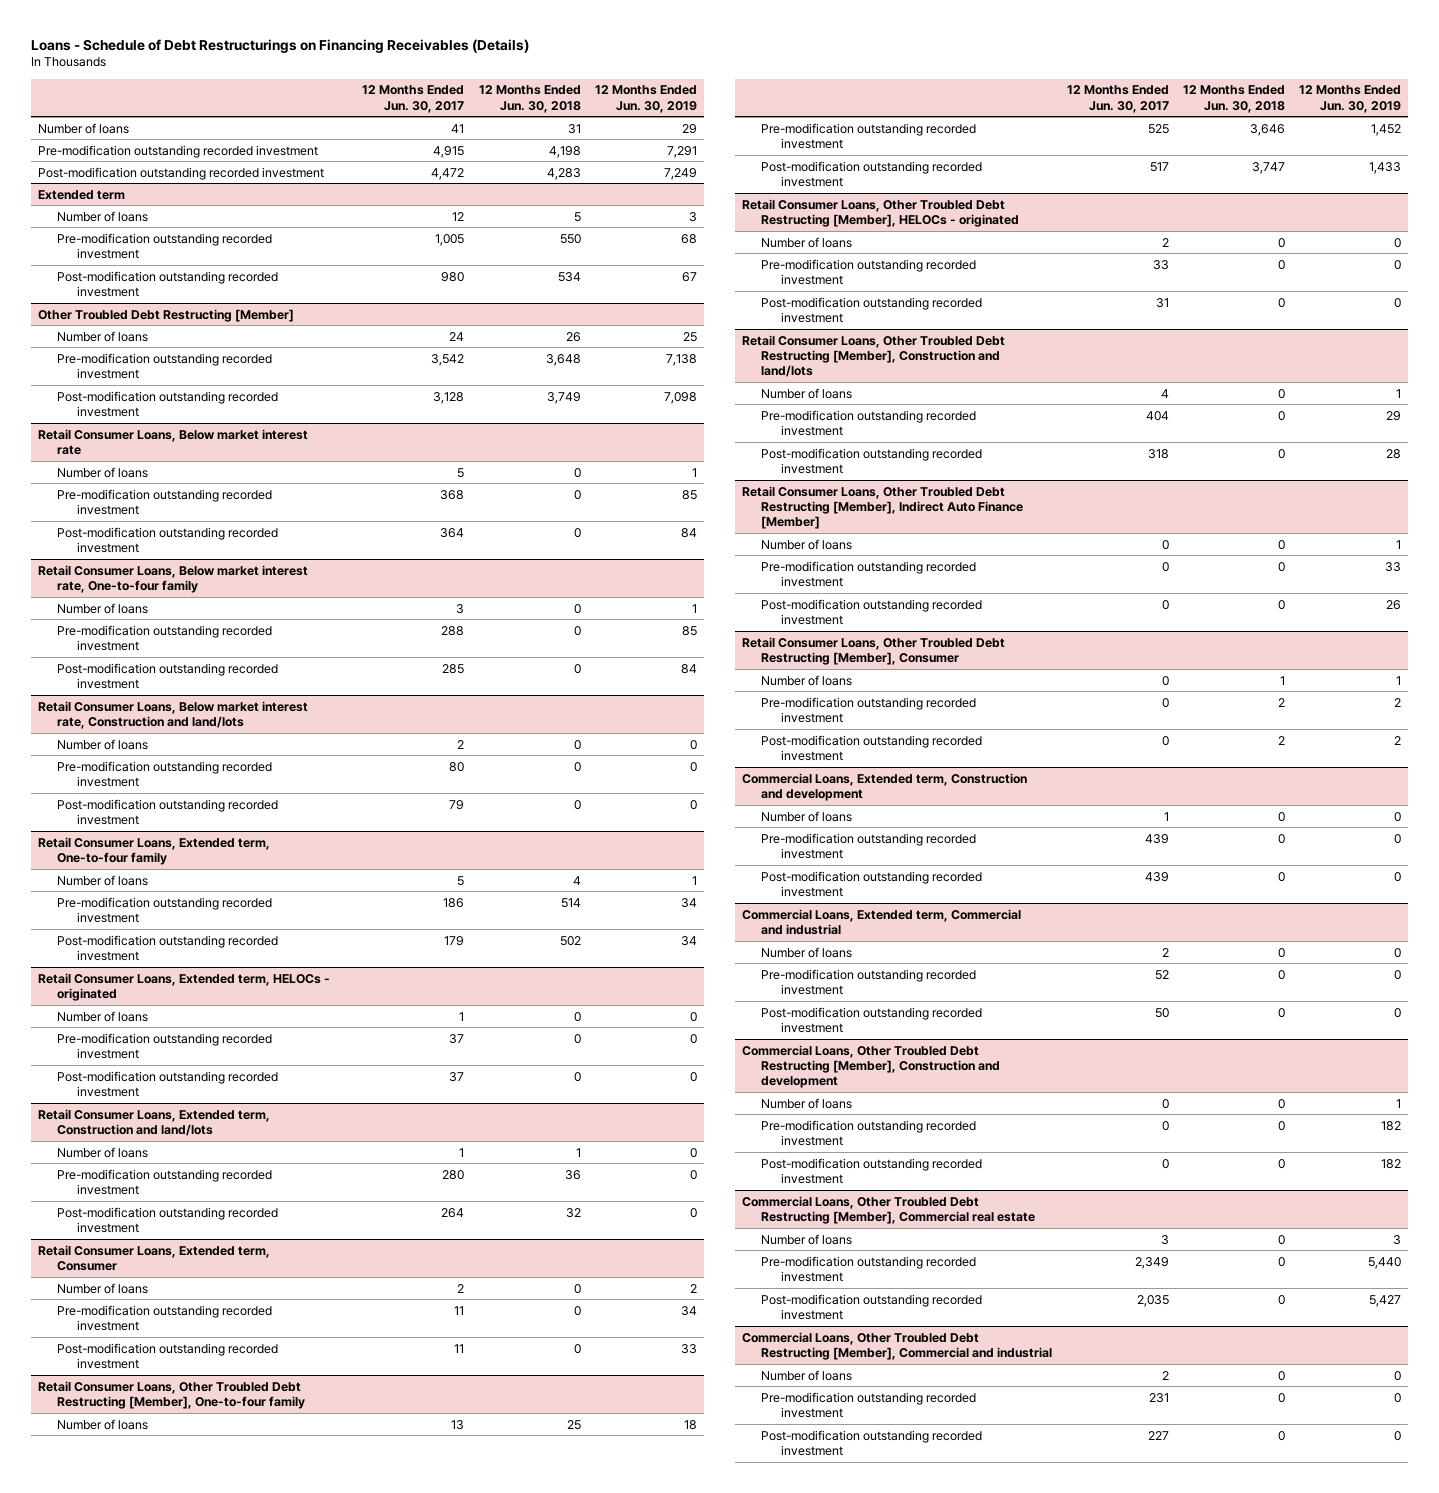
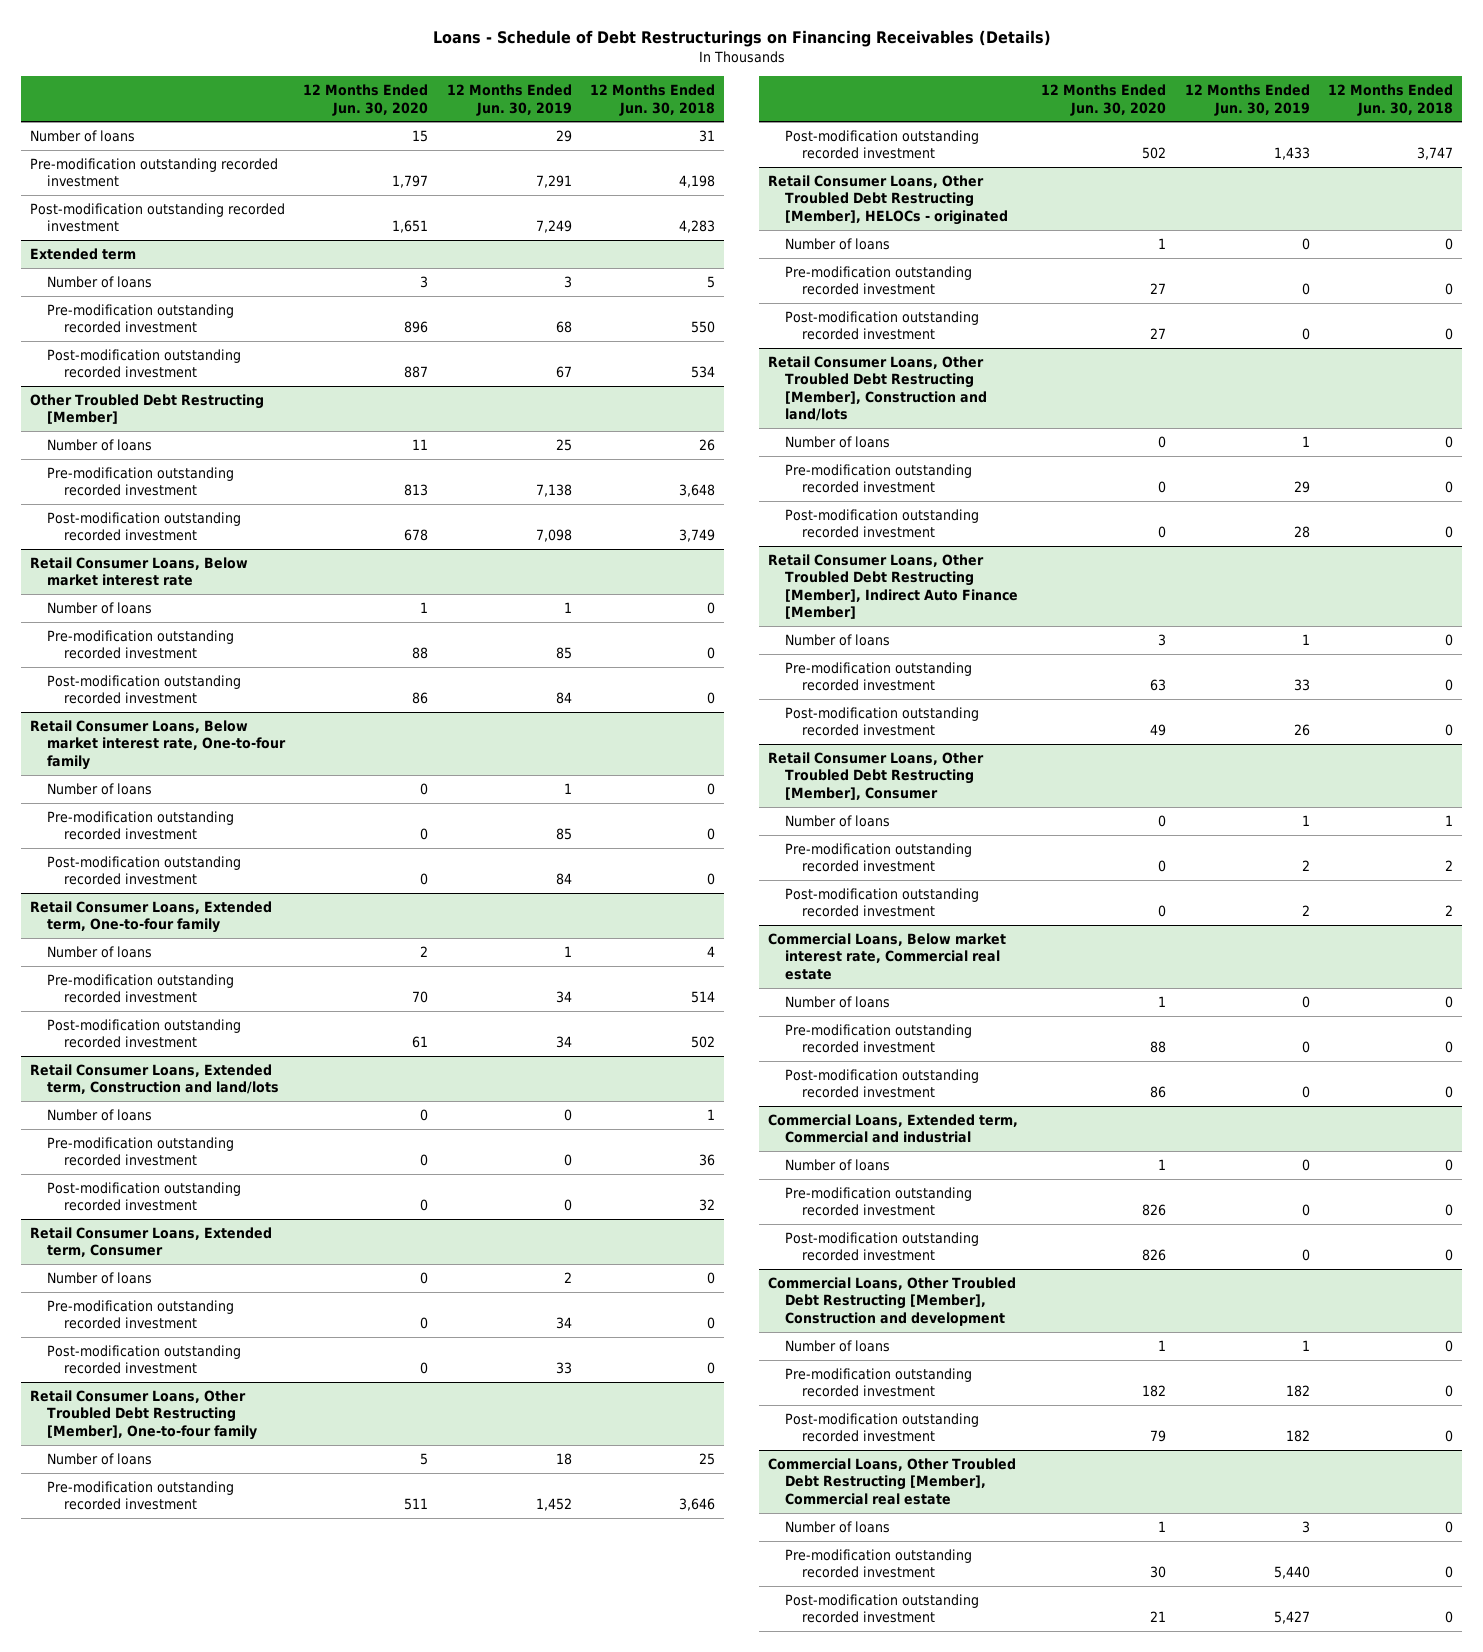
[362,85,465,113] 12 Months Ended Jun. 30, 2017 -> none
none -> [303,84,429,116] 12 Months Ended Jun. 30, 2020
[37,700,308,729] Retail Consumer Loans, Below market interest rate, Construction and land/lots -> none
[57,738,149,750] Number of loans -> none
[57,760,273,787] Pre-modification outstanding recorded investment -> none
[57,798,279,825] Post-modification outstanding recorded investment -> none
[37,972,330,1001] Retail Consumer Loans, Extended term, HELOCs - originated -> none
[57,1010,149,1022] Number of loans -> none
[57,1032,273,1059] Pre-modification outstanding recorded investment -> none
[57,1070,279,1097] Post-modification outstanding recorded investment -> none
[741,772,1027,801] Commercial Loans, Extended term, Construction and development -> none
none -> [768,933,1007,980] Commercial Loans, Below market interest rate, Commercial real estate
[741,1331,1053,1360] Commercial Loans, Other Troubled Debt Restructing [Member], Commercial and industrial -> none
[761,1369,853,1381] Number of loans -> none
[761,1391,977,1418] Pre-modification outstanding recorded investment -> none
[761,1429,983,1456] Post-modification outstanding recorded investment -> none

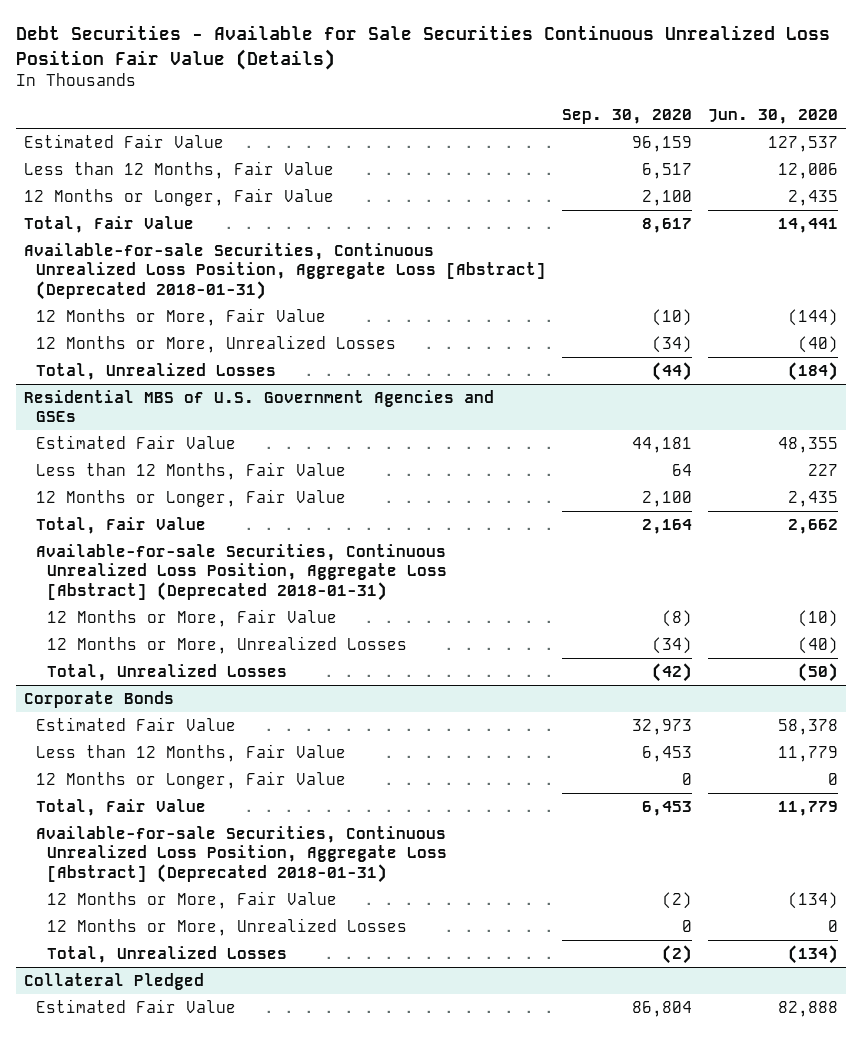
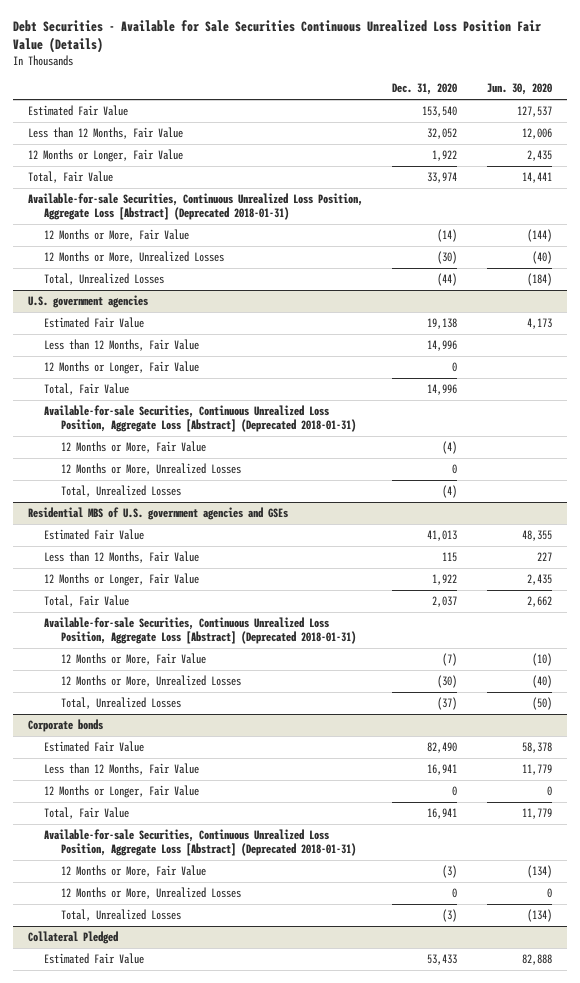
[561,109,692,125] Sep. 30, 2020 -> none
none -> [392,83,458,96] Dec. 31, 2020
none -> [27,295,148,309] U.S. government agencies
none -> [44,317,145,329] Estimated Fair Value
none -> [44,339,200,352] Less than 12 Months, Fair Value
none -> [44,361,200,375] 12 Months or Longer, Fair Value
none -> [44,383,130,396] Total, Fair Value
none -> [44,405,357,433] Available-for-sale Securities, Continuous Unrealized Loss Position, Aggregate Loss [Abstract] (Deprecated 2018-01-31)
none -> [61,441,207,454] 12 Months or More, Fair Value
none -> [61,463,242,476] 12 Months or More, Unrealized Losses
none -> [61,485,182,498] Total, Unrealized Losses
[24,389,495,423] Residential MBS of U.S. Government Agencies and GSEs -> [27,507,288,521] Residential MBS of U.S. government agencies and GSEs
[24,690,175,708] Corporate Bonds -> [27,719,103,733] Corporate bonds

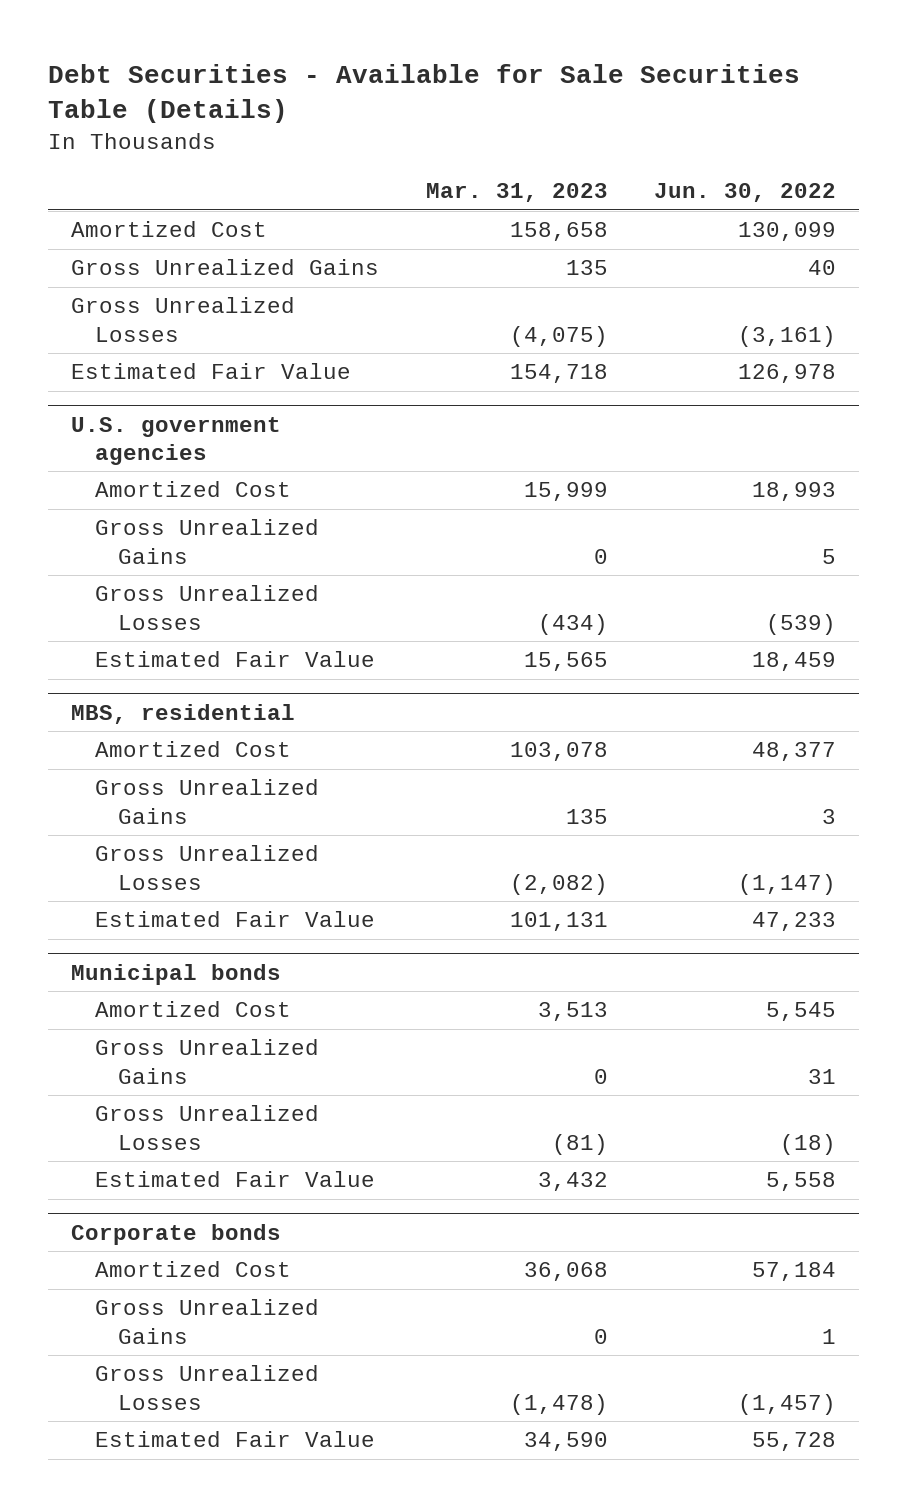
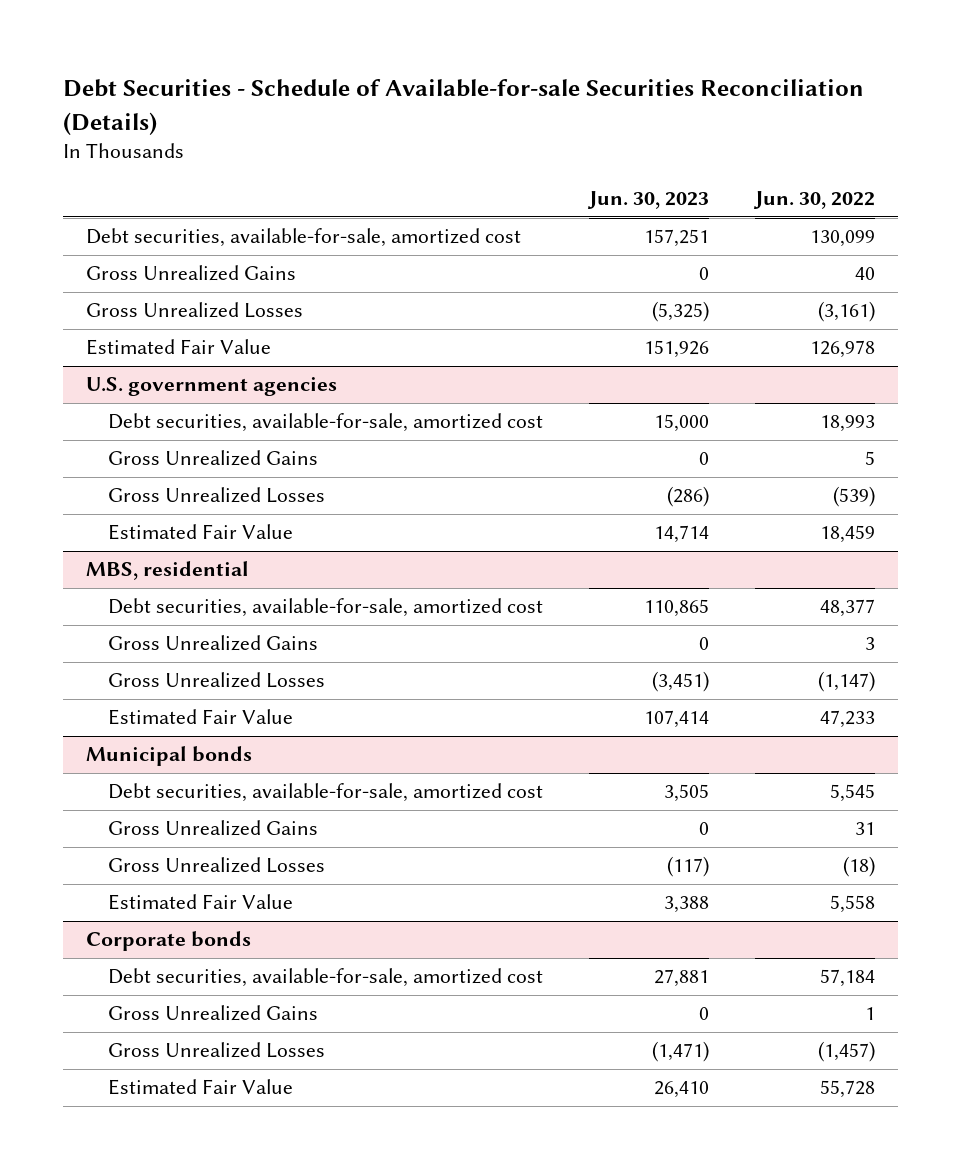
[48,64,801,124] Debt Securities - Available for Sale Securities Table (Details) -> [63,79,865,135] Debt Securities - Schedule of Available-for-sale Securities Reconciliation (Details)
[425,183,608,203] Mar. 31, 2023 -> none
none -> [586,191,709,210] Jun. 30, 2023
[71,221,268,238] Amortized Cost -> [86,228,522,248] Debt securities, available-for-sale, amortized cost
[94,481,291,498] Amortized Cost -> [108,413,544,433] Debt securities, available-for-sale, amortized cost
[94,741,291,758] Amortized Cost -> [108,598,544,618] Debt securities, available-for-sale, amortized cost
[94,1001,291,1018] Amortized Cost -> [108,783,544,803] Debt securities, available-for-sale, amortized cost
[94,1261,291,1278] Amortized Cost -> [108,968,544,988] Debt securities, available-for-sale, amortized cost

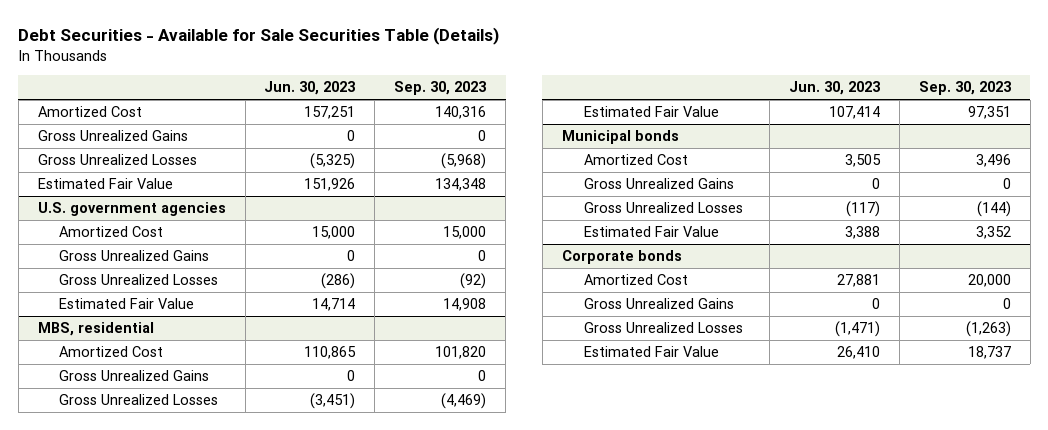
[63,79,865,135] Debt Securities - Schedule of Available-for-sale Securities Reconciliation (Details) -> [18,26,500,45] Debt Securities - Available for Sale Securities Table (Details)
[752,191,875,210] Jun. 30, 2022 -> none
none -> [394,81,487,96] Sep. 30, 2023
[86,228,522,248] Debt securities, available-for-sale, amortized cost -> [37,106,142,118] Amortized Cost
[108,413,544,433] Debt securities, available-for-sale, amortized cost -> [59,226,164,238] Amortized Cost
[108,598,544,618] Debt securities, available-for-sale, amortized cost -> [59,346,164,358] Amortized Cost
[108,783,544,803] Debt securities, available-for-sale, amortized cost -> [583,154,688,166] Amortized Cost
[108,968,544,988] Debt securities, available-for-sale, amortized cost -> [583,274,688,286] Amortized Cost

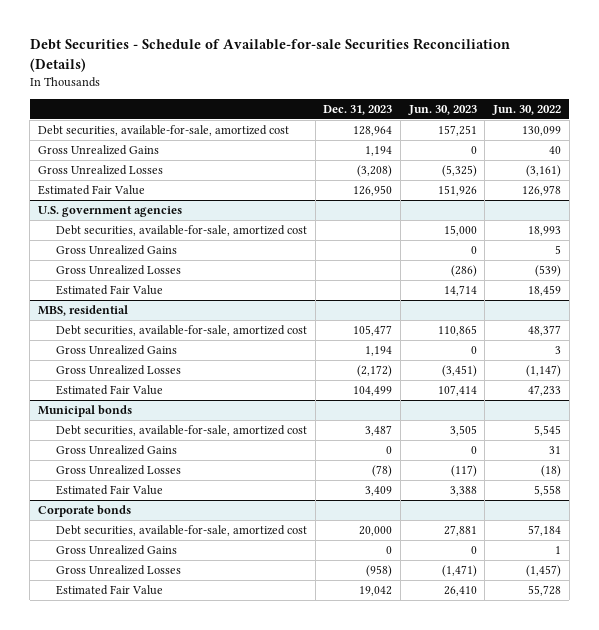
[18,26,500,45] Debt Securities - Available for Sale Securities Table (Details) -> [29,38,510,73] Debt Securities - Schedule of Available-for-sale Securities Reconciliation (Details)
[394,81,487,96] Sep. 30, 2023 -> none
none -> [323,104,393,115] Dec. 31, 2023
none -> [492,104,562,115] Jun. 30, 2022
[37,106,142,118] Amortized Cost -> [37,124,289,136] Debt securities, available-for-sale, amortized cost
[59,226,164,238] Amortized Cost -> [56,224,308,236] Debt securities, available-for-sale, amortized cost
[59,346,164,358] Amortized Cost -> [56,324,308,336] Debt securities, available-for-sale, amortized cost
[583,154,688,166] Amortized Cost -> [56,424,308,436] Debt securities, available-for-sale, amortized cost
[583,274,688,286] Amortized Cost -> [56,524,308,536] Debt securities, available-for-sale, amortized cost

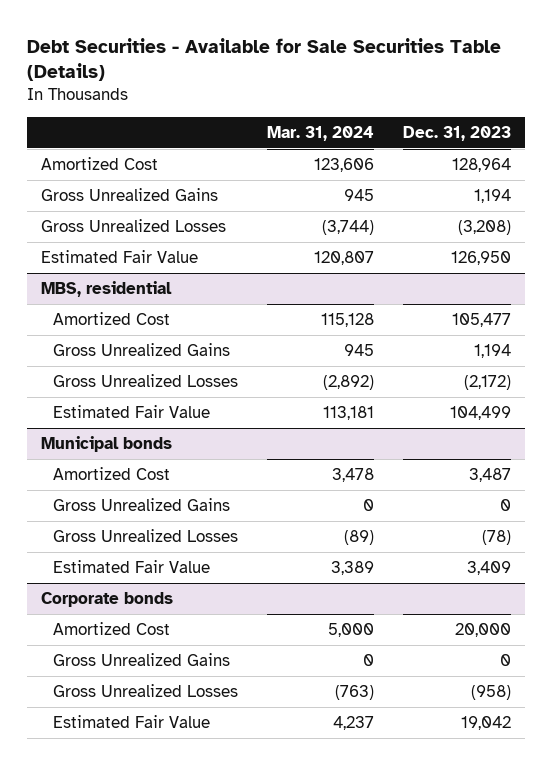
[29,38,510,73] Debt Securities - Schedule of Available-for-sale Securities Reconciliation (Details) -> [26,37,501,82] Debt Securities - Available for Sale Securities Table (Details)
[407,104,477,115] Jun. 30, 2023 -> none
[492,104,562,115] Jun. 30, 2022 -> none
none -> [267,125,375,141] Mar. 31, 2024
[37,124,289,136] Debt securities, available-for-sale, amortized cost -> [41,157,159,171] Amortized Cost
[37,205,182,217] U.S. government agencies -> none
[56,224,308,236] Debt securities, available-for-sale, amortized cost -> none
[56,244,178,255] Gross Unrealized Gains -> none
[56,264,182,275] Gross Unrealized Losses -> none
[56,284,164,295] Estimated Fair Value -> none
[56,324,308,336] Debt securities, available-for-sale, amortized cost -> [53,312,171,326] Amortized Cost
[56,424,308,436] Debt securities, available-for-sale, amortized cost -> [53,467,171,481] Amortized Cost
[56,524,308,536] Debt securities, available-for-sale, amortized cost -> [53,622,171,636] Amortized Cost

